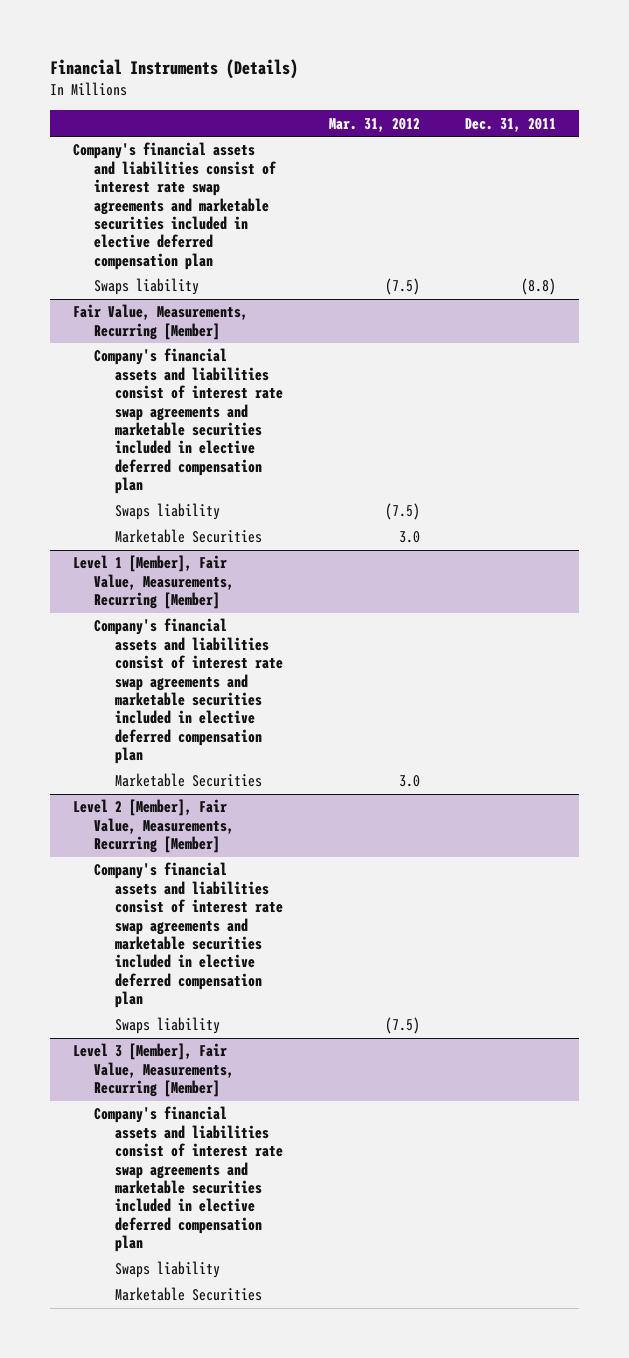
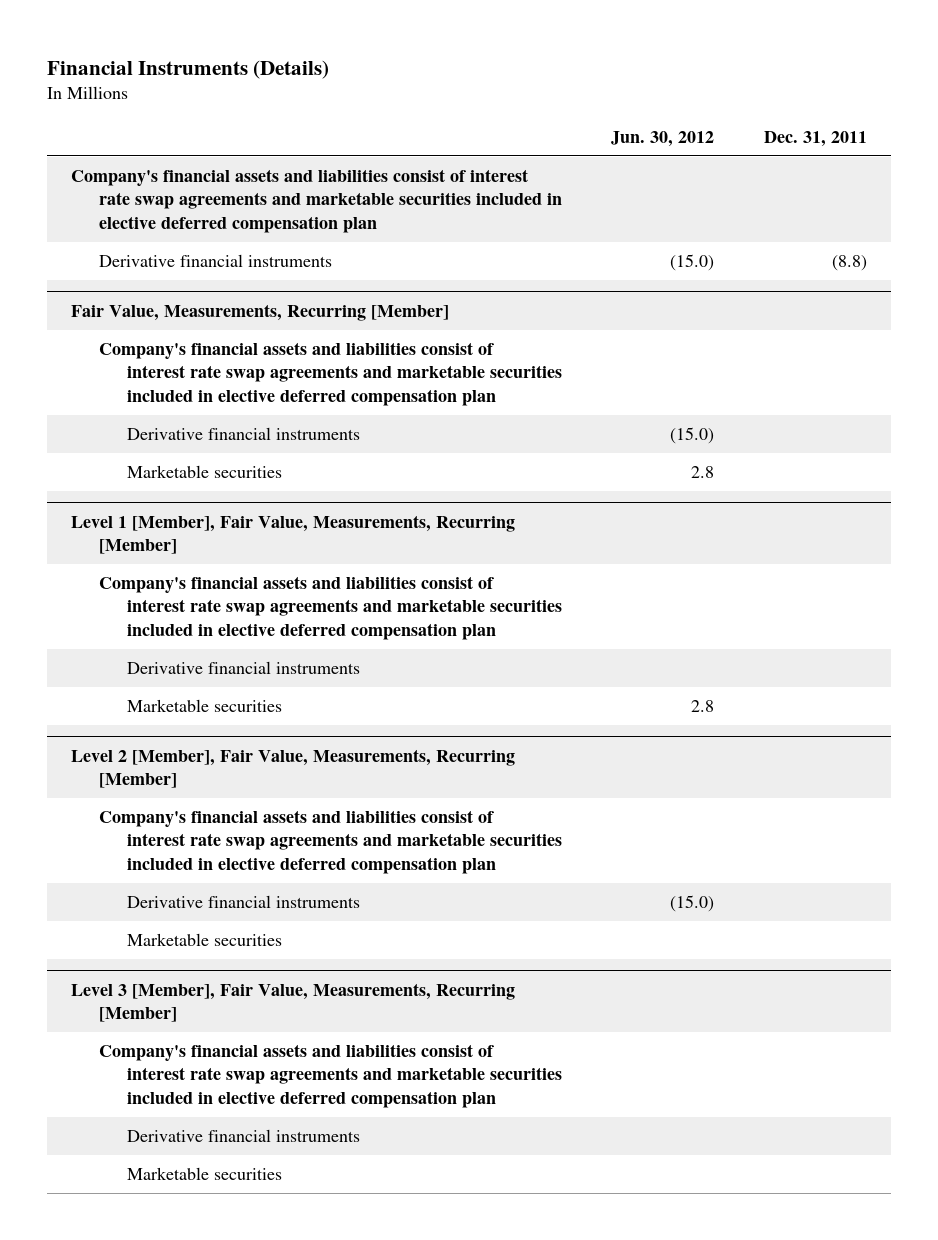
[328,117,420,132] Mar. 31, 2012 -> none
none -> [611,130,715,147] Jun. 30, 2012
[94,278,200,296] Swaps liability -> [98,254,332,268] Derivative financial instruments
[114,503,220,521] Swaps liability -> [126,427,360,441] Derivative financial instruments
[114,529,262,544] Marketable Securities -> [126,465,282,479] Marketable securities
none -> [126,661,360,675] Derivative financial instruments
[114,773,262,788] Marketable Securities -> [126,699,282,713] Marketable securities
[114,1017,220,1035] Swaps liability -> [126,895,360,909] Derivative financial instruments
none -> [126,933,282,947] Marketable securities
[114,1261,220,1279] Swaps liability -> [126,1129,360,1143] Derivative financial instruments
[114,1287,262,1302] Marketable Securities -> [126,1167,282,1181] Marketable securities

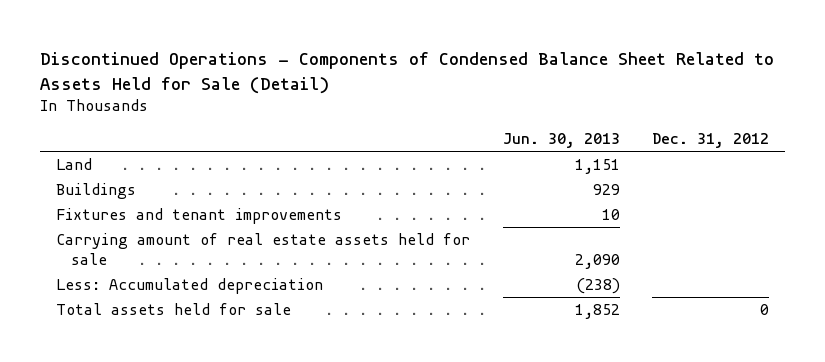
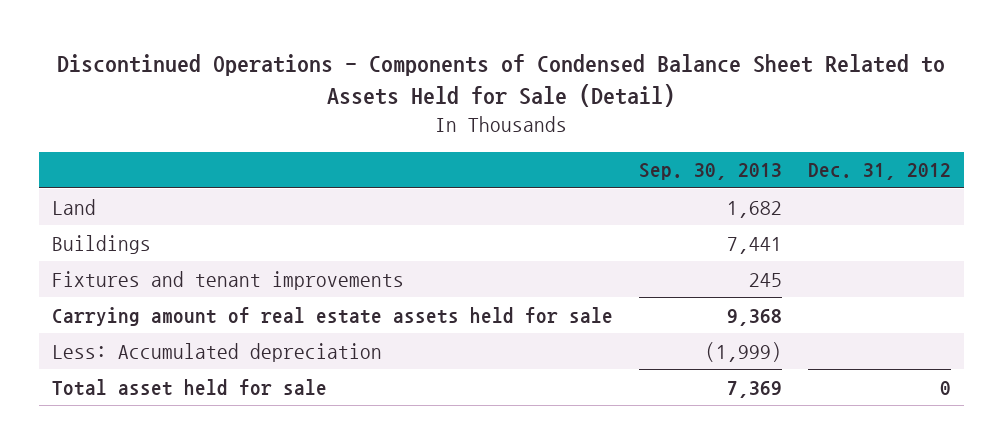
[502,133,620,149] Jun. 30, 2013 -> none
none -> [638,163,782,181] Sep. 30, 2013
[56,302,292,315] Total assets held for sale -> [52,378,328,396] Total asset held for sale

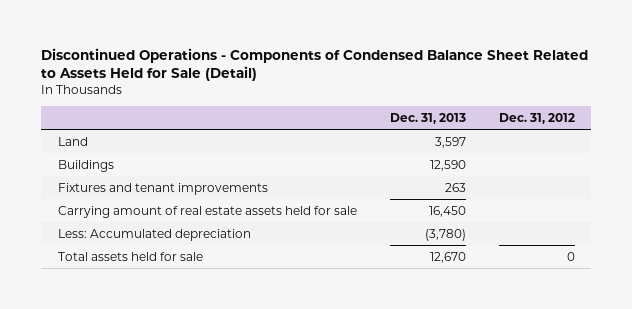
[638,163,782,181] Sep. 30, 2013 -> none
none -> [389,113,466,125] Dec. 31, 2013
[52,378,328,396] Total asset held for sale -> [57,251,203,261] Total assets held for sale

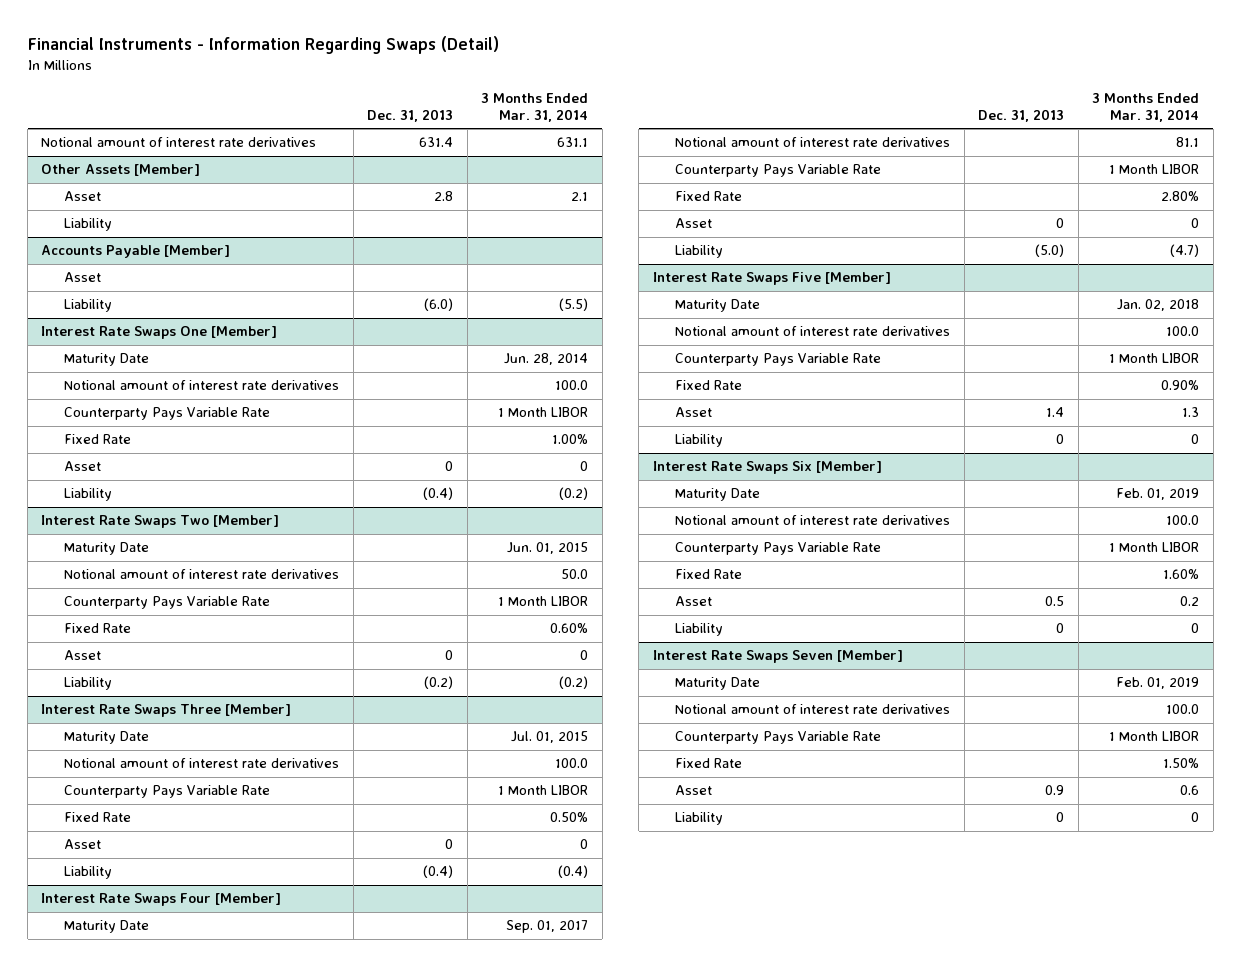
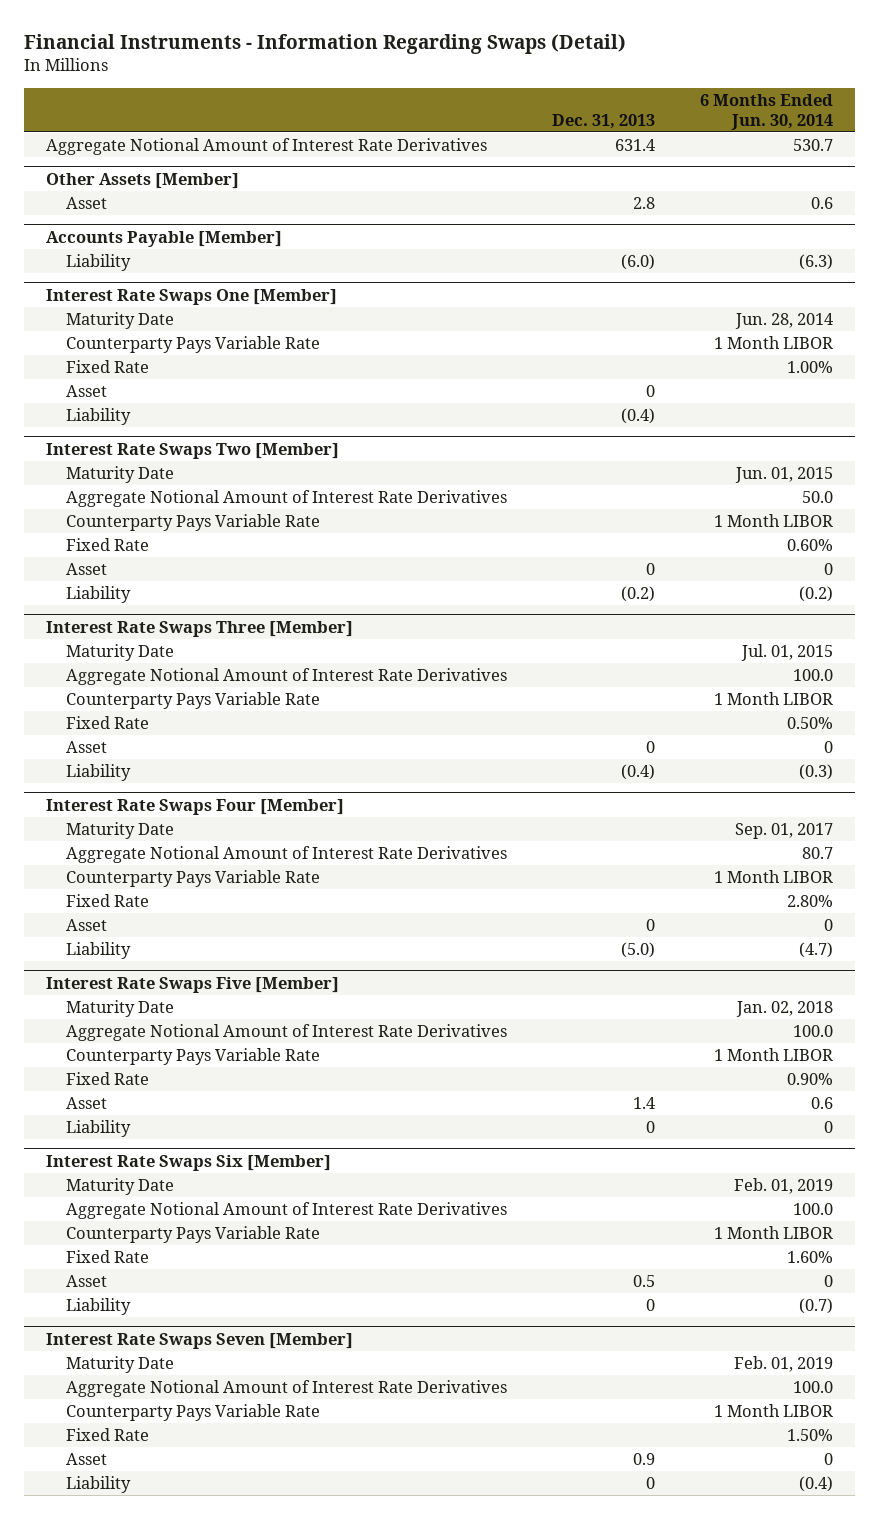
[481,92,589,122] 3 Months Ended Mar. 31, 2014 -> none
none -> [699,93,833,130] 6 Months Ended Jun. 30, 2014
[41,137,317,148] Notional amount of interest rate derivatives -> [46,137,488,155] Aggregate Notional Amount of Interest Rate Derivatives
[64,218,113,232] Liability -> none
[64,272,102,283] Asset -> none
[64,380,340,391] Notional amount of interest rate derivatives -> none
[64,569,340,580] Notional amount of interest rate derivatives -> [65,489,507,507] Aggregate Notional Amount of Interest Rate Derivatives
[64,758,340,769] Notional amount of interest rate derivatives -> [65,667,507,685] Aggregate Notional Amount of Interest Rate Derivatives
[675,137,951,148] Notional amount of interest rate derivatives -> [65,845,507,863] Aggregate Notional Amount of Interest Rate Derivatives
[675,326,951,337] Notional amount of interest rate derivatives -> [65,1023,507,1041] Aggregate Notional Amount of Interest Rate Derivatives
[675,515,951,526] Notional amount of interest rate derivatives -> [65,1201,507,1219] Aggregate Notional Amount of Interest Rate Derivatives
[675,704,951,715] Notional amount of interest rate derivatives -> [65,1379,507,1397] Aggregate Notional Amount of Interest Rate Derivatives

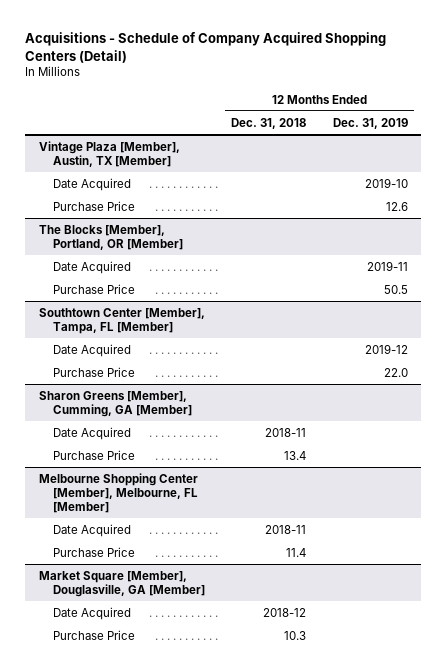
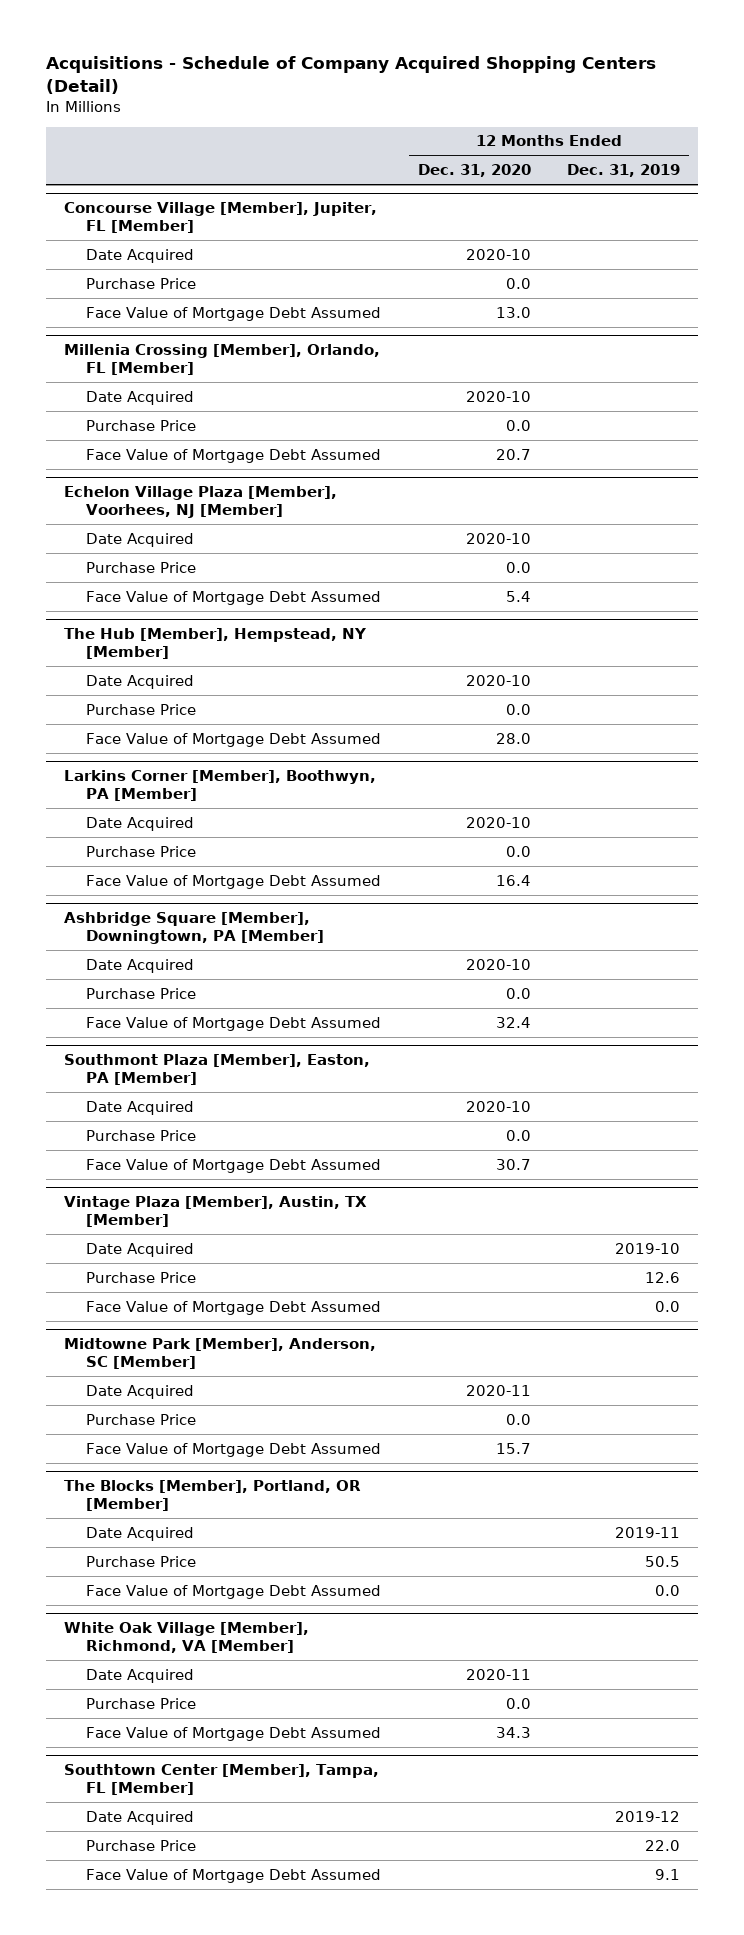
[231,117,307,129] Dec. 31, 2018 -> none
none -> [417,164,531,178] Dec. 31, 2020
none -> [63,202,377,233] Concourse Village [Member], Jupiter, FL [Member]
none -> [86,248,195,263] Date Acquired
none -> [86,277,197,289] Purchase Price
none -> [86,306,382,321] Face Value of Mortgage Debt Assumed
none -> [63,344,380,375] Millenia Crossing [Member], Orlando, FL [Member]
none -> [86,390,195,405] Date Acquired
none -> [86,419,197,431] Purchase Price
none -> [86,448,382,463] Face Value of Mortgage Debt Assumed
none -> [63,486,337,518] Echelon Village Plaza [Member], Voorhees, NJ [Member]
none -> [86,532,195,547] Date Acquired
none -> [86,561,197,573] Purchase Price
none -> [86,590,382,605] Face Value of Mortgage Debt Assumed
none -> [63,628,367,659] The Hub [Member], Hempstead, NY [Member]
none -> [86,674,195,689] Date Acquired
none -> [86,703,197,715] Purchase Price
none -> [86,732,382,747] Face Value of Mortgage Debt Assumed
none -> [63,770,376,801] Larkins Corner [Member], Boothwyn, PA [Member]
none -> [86,816,195,831] Date Acquired
none -> [86,845,197,857] Purchase Price
none -> [86,874,382,889] Face Value of Mortgage Debt Assumed
none -> [63,912,325,944] Ashbridge Square [Member], Downingtown, PA [Member]
none -> [86,958,195,973] Date Acquired
none -> [86,987,197,999] Purchase Price
none -> [86,1016,382,1031] Face Value of Mortgage Debt Assumed
none -> [63,1054,370,1085] Southmont Plaza [Member], Easton, PA [Member]
none -> [86,1100,195,1115] Date Acquired
none -> [86,1129,197,1141] Purchase Price
none -> [86,1158,382,1173] Face Value of Mortgage Debt Assumed
none -> [86,1300,382,1315] Face Value of Mortgage Debt Assumed
none -> [63,1338,376,1369] Midtowne Park [Member], Anderson, SC [Member]
none -> [86,1384,195,1399] Date Acquired
none -> [86,1413,197,1425] Purchase Price
none -> [86,1442,382,1457] Face Value of Mortgage Debt Assumed
none -> [86,1584,382,1599] Face Value of Mortgage Debt Assumed
none -> [63,1622,309,1653] White Oak Village [Member], Richmond, VA [Member]
none -> [86,1668,195,1683] Date Acquired
none -> [86,1697,197,1709] Purchase Price
none -> [86,1726,382,1741] Face Value of Mortgage Debt Assumed
[38,390,192,417] Sharon Greens [Member], Cumming, GA [Member] -> none
[52,426,131,440] Date Acquired -> none
[52,449,135,460] Purchase Price -> none
[38,472,198,513] Melbourne Shopping Center [Member], Melbourne, FL [Member] -> none
[52,523,131,537] Date Acquired -> none
[52,546,135,557] Purchase Price -> none
[38,570,205,597] Market Square [Member], Douglasville, GA [Member] -> none
[52,606,131,620] Date Acquired -> none
[52,629,135,640] Purchase Price -> none
none -> [86,1868,382,1883] Face Value of Mortgage Debt Assumed

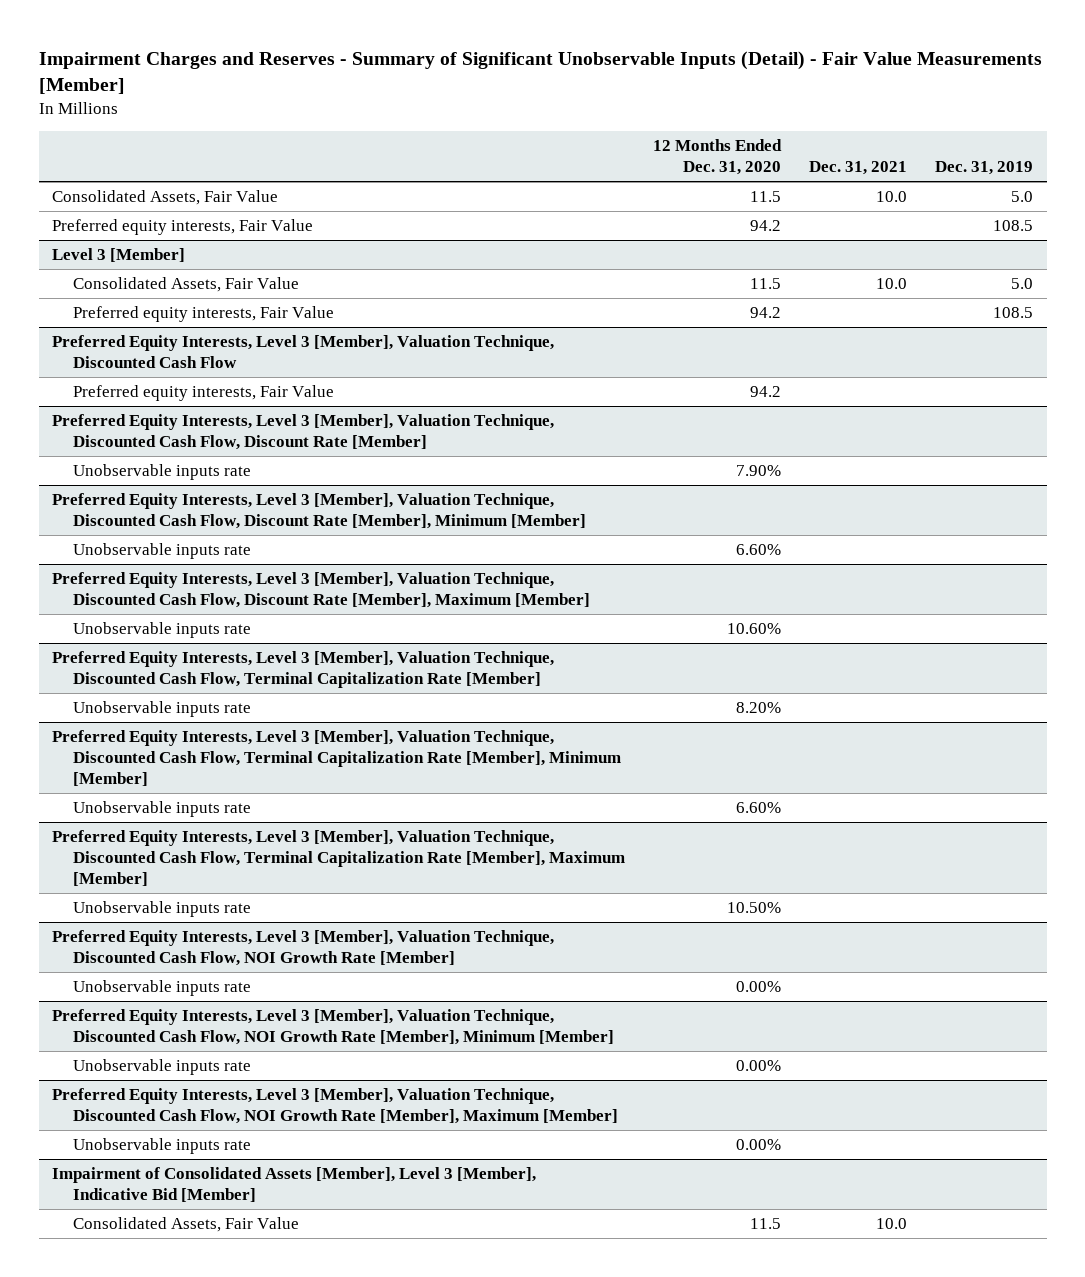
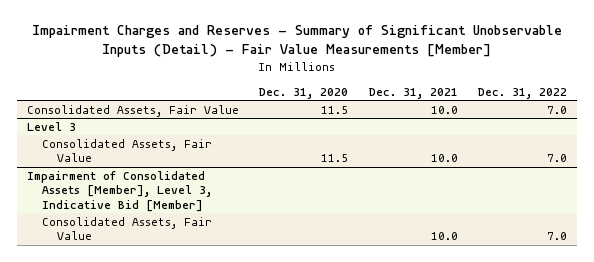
[653,139,783,176] 12 Months Ended Dec. 31, 2020 -> none
[934,161,1033,176] Dec. 31, 2019 -> none
none -> [259,87,349,99] Dec. 31, 2020
none -> [478,87,568,99] Dec. 31, 2022
[52,218,314,235] Preferred equity interests, Fair Value -> none
[52,247,186,262] Level 3 [Member] -> [26,121,76,131] Level 3
[73,305,335,322] Preferred equity interests, Fair Value -> none
[52,334,555,369] Preferred Equity Interests, Level 3 [Member], Valuation Technique, Discounted Cash Flow -> none
[73,384,335,401] Preferred equity interests, Fair Value -> none
[52,413,555,451] Preferred Equity Interests, Level 3 [Member], Valuation Technique, Discounted Cash Flow, Discount Rate [Member] -> none
[73,463,252,480] Unobservable inputs rate -> none
[52,492,587,530] Preferred Equity Interests, Level 3 [Member], Valuation Technique, Discounted Cash Flow, Discount Rate [Member], Minimum [Member] -> none
[73,542,252,559] Unobservable inputs rate -> none
[52,571,591,609] Preferred Equity Interests, Level 3 [Member], Valuation Technique, Discounted Cash Flow, Discount Rate [Member], Maximum [Member] -> none
[73,621,252,638] Unobservable inputs rate -> none
[52,650,555,689] Preferred Equity Interests, Level 3 [Member], Valuation Technique, Discounted Cash Flow, Terminal Capitalization Rate [Member] -> none
[73,700,252,717] Unobservable inputs rate -> none
[52,729,622,787] Preferred Equity Interests, Level 3 [Member], Valuation Technique, Discounted Cash Flow, Terminal Capitalization Rate [Member], Minimum [Member] -> none
[73,800,252,817] Unobservable inputs rate -> none
[52,829,626,887] Preferred Equity Interests, Level 3 [Member], Valuation Technique, Discounted Cash Flow, Terminal Capitalization Rate [Member], Maximum [Member] -> none
[73,900,252,917] Unobservable inputs rate -> none
[52,929,555,967] Preferred Equity Interests, Level 3 [Member], Valuation Technique, Discounted Cash Flow, NOI Growth Rate [Member] -> none
[73,979,252,996] Unobservable inputs rate -> none
[52,1008,615,1046] Preferred Equity Interests, Level 3 [Member], Valuation Technique, Discounted Cash Flow, NOI Growth Rate [Member], Minimum [Member] -> none
[73,1058,252,1075] Unobservable inputs rate -> none
[52,1087,619,1125] Preferred Equity Interests, Level 3 [Member], Valuation Technique, Discounted Cash Flow, NOI Growth Rate [Member], Maximum [Member] -> none
[73,1137,252,1154] Unobservable inputs rate -> none
[52,1166,537,1203] Impairment of Consolidated Assets [Member], Level 3 [Member], Indicative Bid [Member] -> [26,170,212,212] Impairment of Consolidated Assets [Member], Level 3, Indicative Bid [Member]

